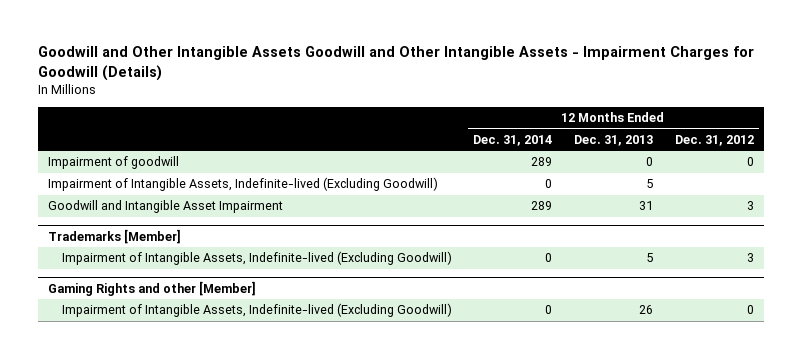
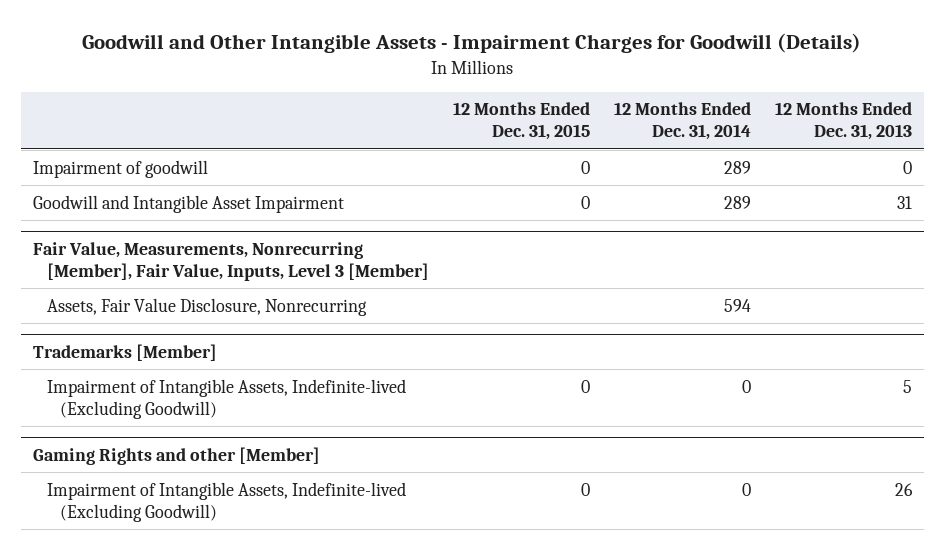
[37,46,754,82] Goodwill and Other Intangible Assets Goodwill and Other Intangible Assets - Impairment Charges for Goodwill (Details) -> [82,32,862,53] Goodwill and Other Intangible Assets - Impairment Charges for Goodwill (Details)
[674,135,754,147] Dec. 31, 2012 -> none
none -> [452,102,590,141] 12 Months Ended Dec. 31, 2015
[48,177,439,192] Impairment of Intangible Assets, Indefinite-lived (Excluding Goodwill) -> none
none -> [32,241,429,281] Fair Value, Measurements, Nonrecurring [Member], Fair Value, Inputs, Level 3 [Member]
none -> [46,297,367,316] Assets, Fair Value Disclosure, Nonrecurring

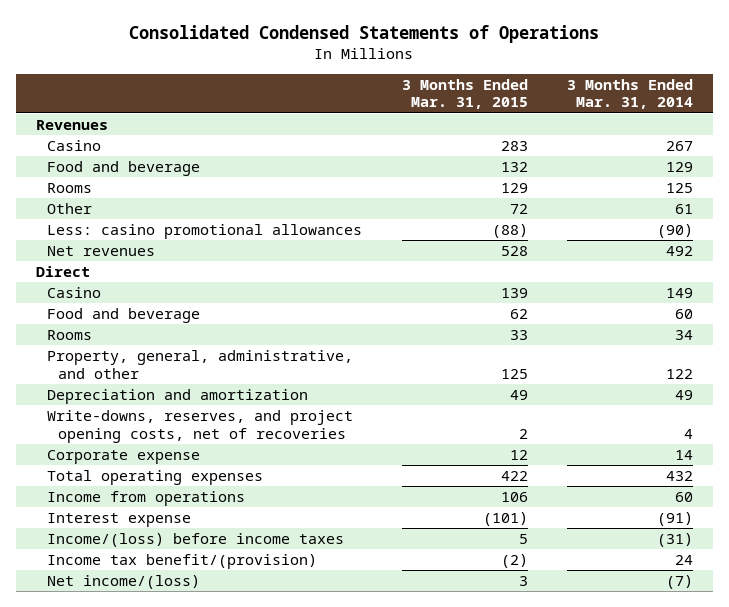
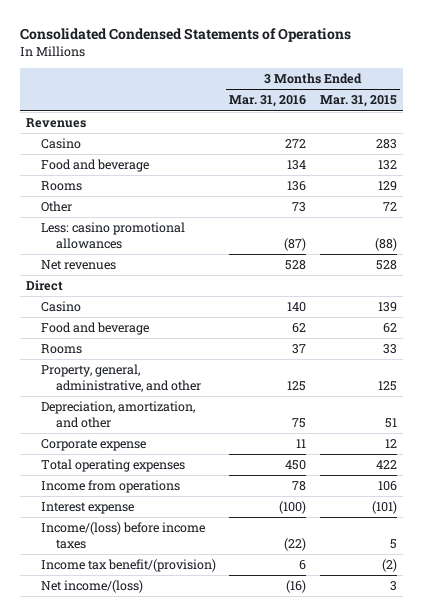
[567,78,694,110] 3 Months Ended Mar. 31, 2014 -> none
none -> [229,95,307,108] Mar. 31, 2016
[47,409,354,443] Write-downs, reserves, and project opening costs, net of recoveries -> none
[47,388,309,404] Depreciation and amortization -> [41,401,196,428] Depreciation, amortization, and other
[509,389,528,400] 49 -> [384,417,397,428] 51

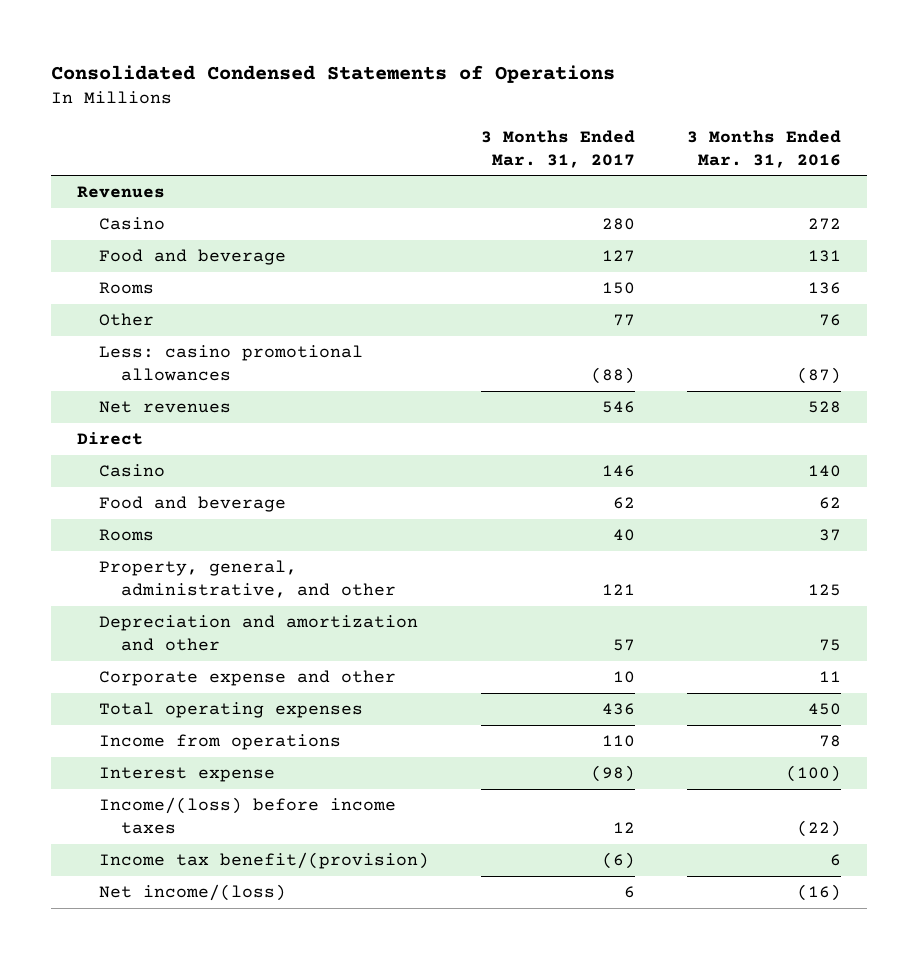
[319,95,397,108] Mar. 31, 2015 -> none
none -> [481,129,636,168] 3 Months Ended Mar. 31, 2017
[287,160,307,171] 134 -> [808,250,842,263] 131
[292,202,307,213] 73 -> [819,314,842,327] 76
[41,401,196,428] Depreciation, amortization, and other -> [99,615,419,652] Depreciation and amortization and other
[41,439,147,452] Corporate expense -> [99,670,397,687] Corporate expense and other

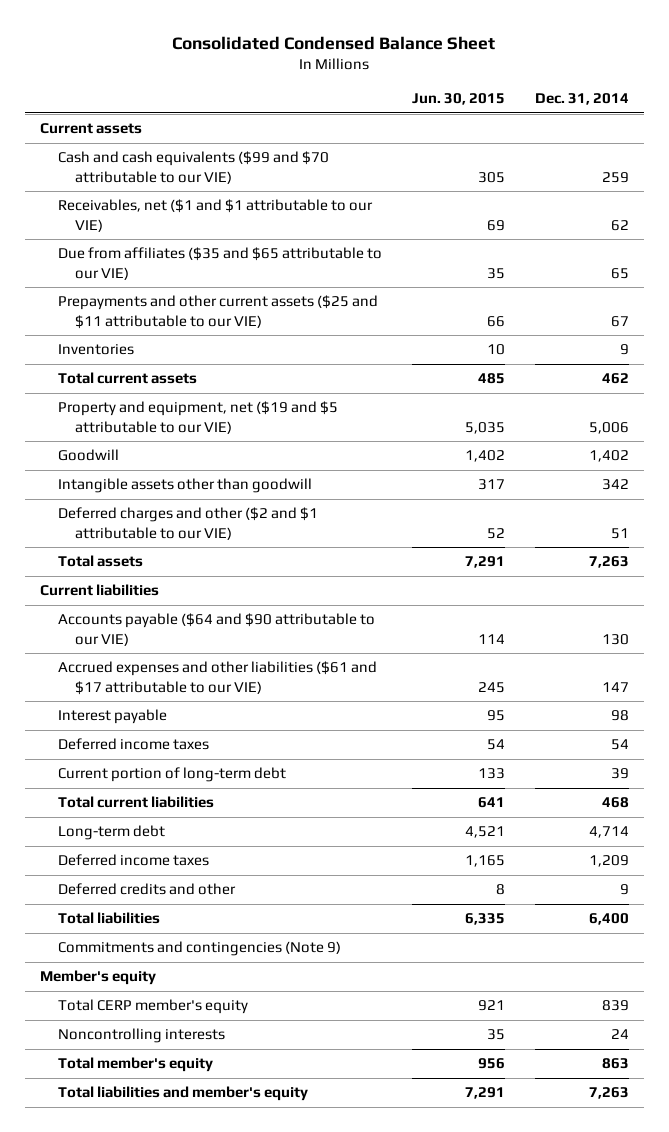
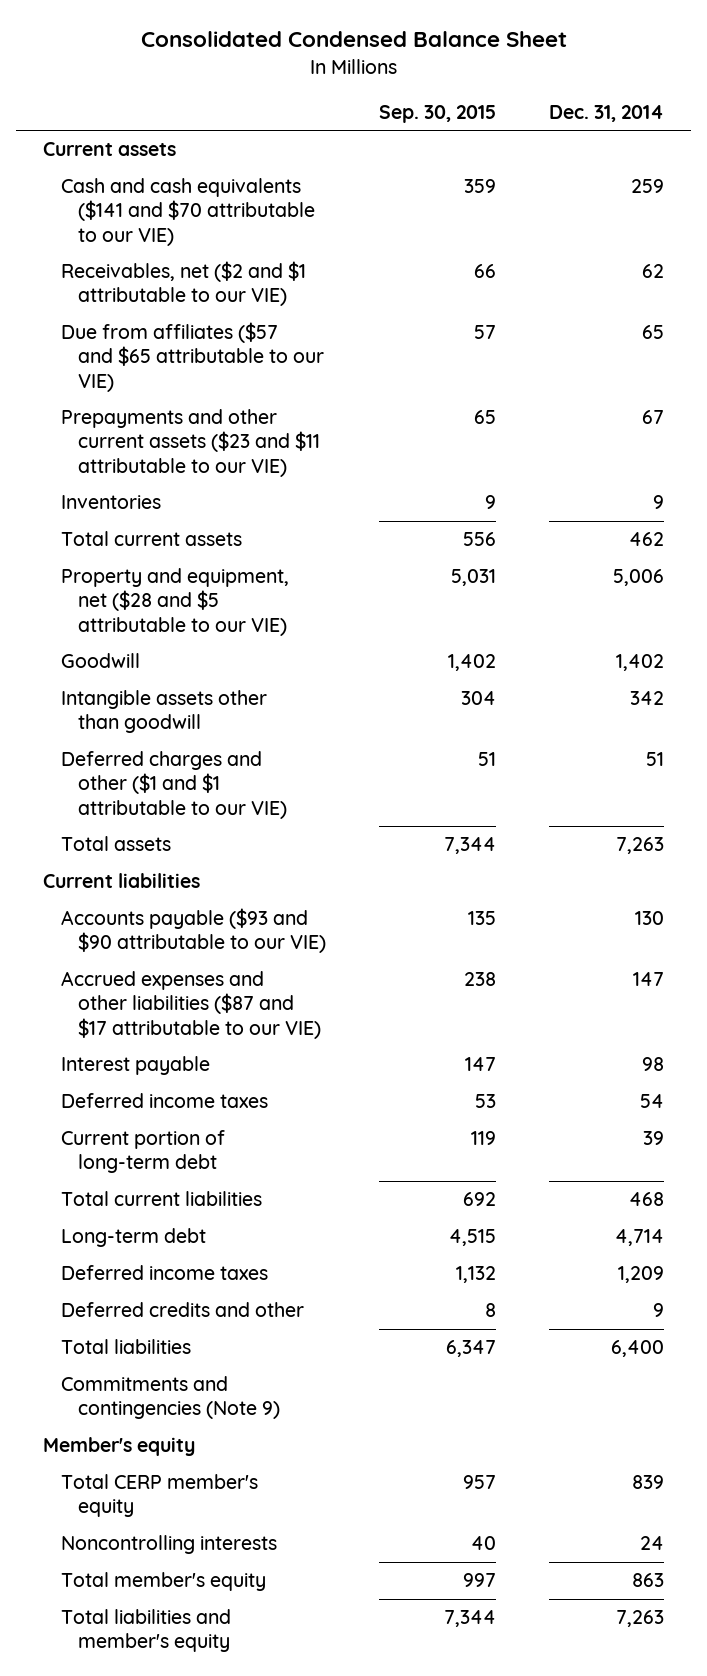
[411,93,505,106] Jun. 30, 2015 -> none
none -> [379,104,497,123] Sep. 30, 2015
[57,151,329,184] Cash and cash equivalents ($99 and $70 attributable to our VIE) -> [60,178,316,246] Cash and cash equivalents ($141 and $70 attributable to our VIE)
[57,199,373,232] Receivables, net ($1 and $1 attributable to our VIE) -> [60,261,306,307] Receivables, net ($2 and $1 attributable to our VIE)
[57,247,382,280] Due from affiliates ($35 and $65 attributable to our VIE) -> [60,322,325,392] Due from affiliates ($57 and $65 attributable to our VIE)
[57,295,378,329] Prepayments and other current assets ($25 and $11 attributable to our VIE) -> [60,409,321,477] Prepayments and other current assets ($23 and $11 attributable to our VIE)
[57,401,338,434] Property and equipment, net ($19 and $5 attributable to our VIE) -> [60,568,289,636] Property and equipment, net ($28 and $5 attributable to our VIE)
[57,507,318,540] Deferred charges and other ($2 and $1 attributable to our VIE) -> [60,751,288,819] Deferred charges and other ($1 and $1 attributable to our VIE)
[57,613,375,646] Accounts payable ($64 and $90 attributable to our VIE) -> [60,908,327,954] Accounts payable ($93 and $90 attributable to our VIE)
[57,661,377,695] Accrued expenses and other liabilities ($61 and $17 attributable to our VIE) -> [60,971,322,1039] Accrued expenses and other liabilities ($87 and $17 attributable to our VIE)

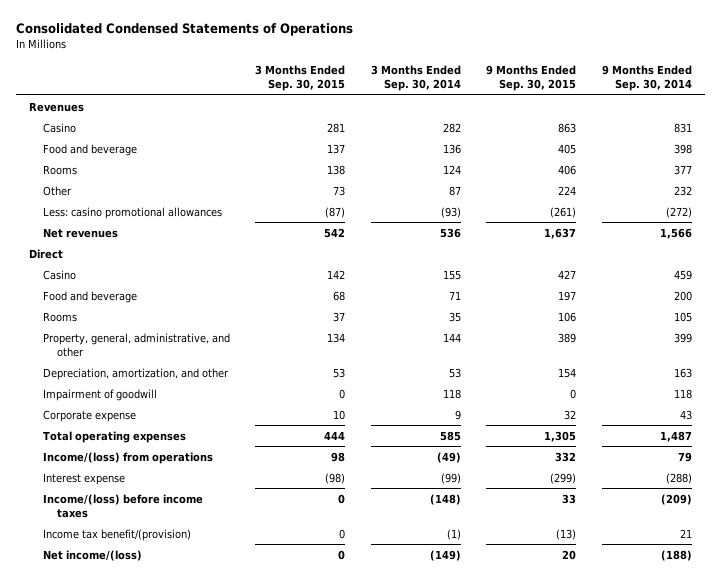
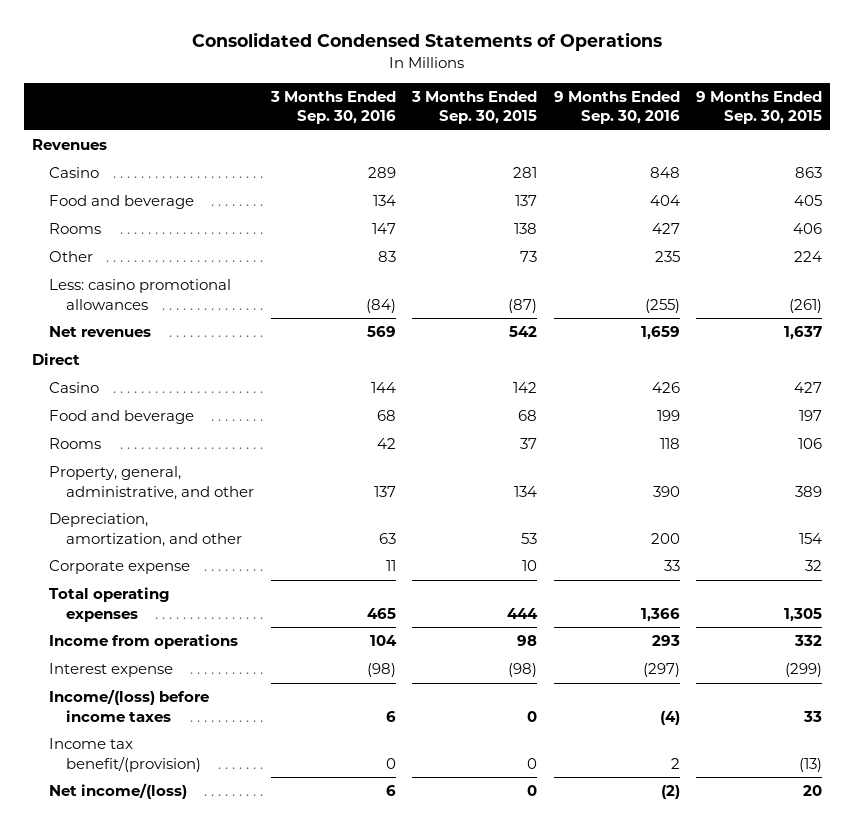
[370,65,461,92] 3 Months Ended Sep. 30, 2014 -> none
[602,65,693,92] 9 Months Ended Sep. 30, 2014 -> none
none -> [269,90,396,125] 3 Months Ended Sep. 30, 2016
none -> [553,90,680,125] 9 Months Ended Sep. 30, 2016
[42,388,157,401] Impairment of goodwill -> none
[42,451,213,464] Income/(loss) from operations -> [49,634,239,650] Income from operations

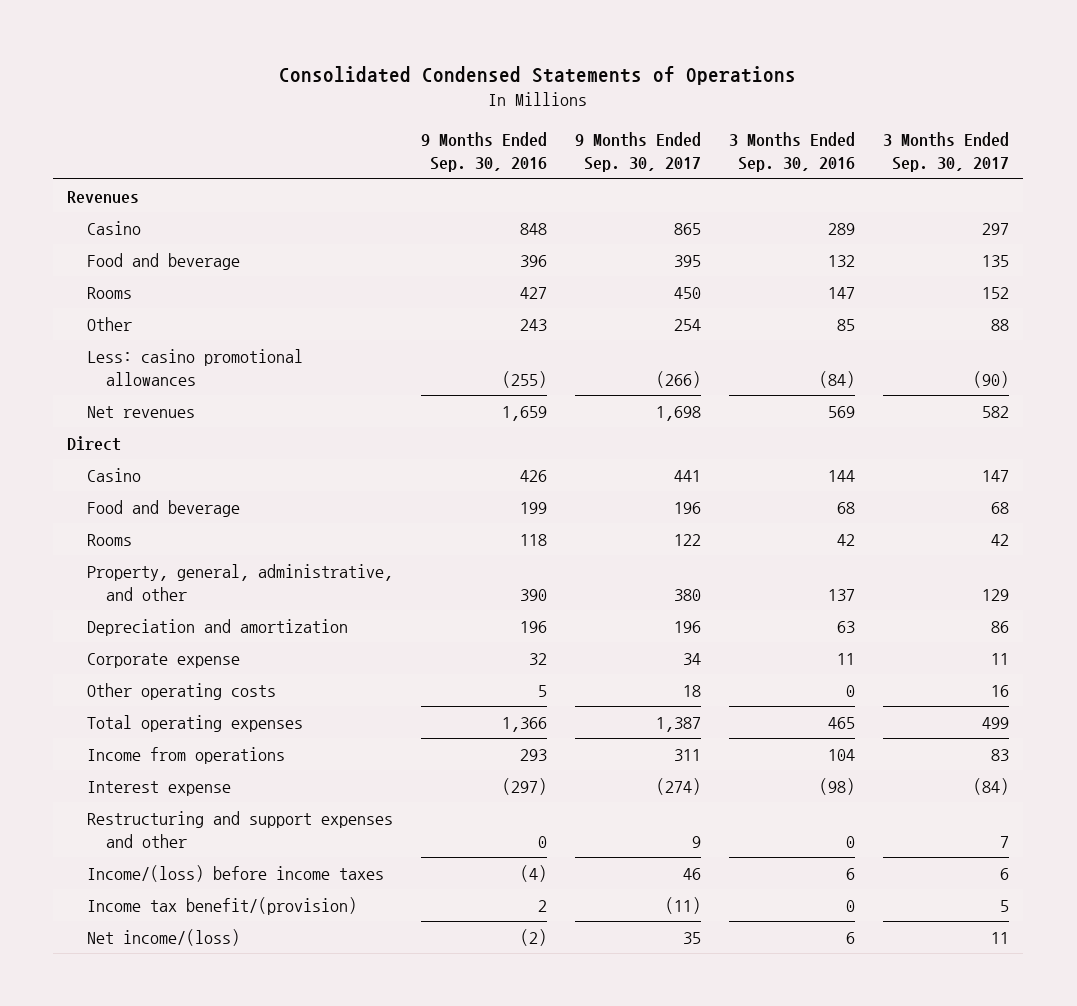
[411,90,538,125] 3 Months Ended Sep. 30, 2015 -> none
[696,90,823,125] 9 Months Ended Sep. 30, 2015 -> none
none -> [575,132,702,173] 9 Months Ended Sep. 30, 2017
none -> [883,132,1010,173] 3 Months Ended Sep. 30, 2017
[372,195,396,207] 134 -> [828,254,856,267] 132
[649,195,680,207] 404 -> [519,254,547,267] 396
[377,251,396,263] 83 -> [837,318,856,331] 85
[654,251,680,263] 235 -> [519,318,547,331] 243
[49,513,243,547] Depreciation, amortization, and other -> [86,618,348,636] Depreciation and amortization
[650,532,680,544] 200 -> [519,620,547,633] 196
[663,560,680,572] 33 -> [528,652,547,665] 32
none -> [86,682,276,700] Other operating costs
none -> [86,810,393,848] Restructuring and support expenses and other

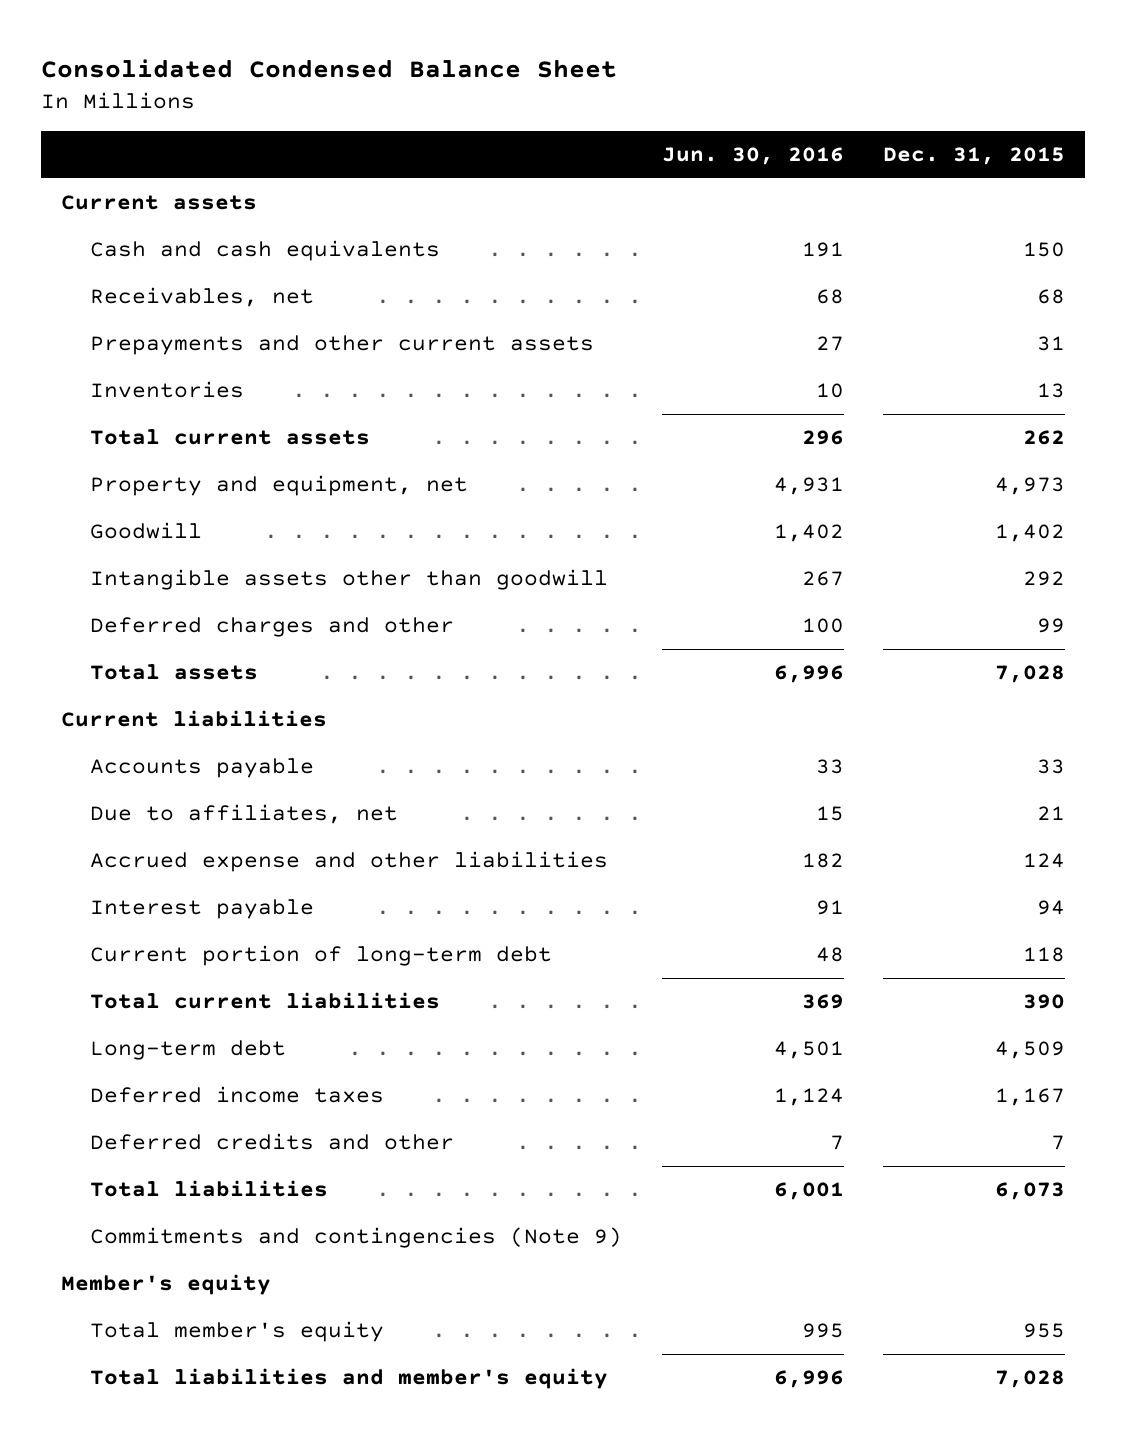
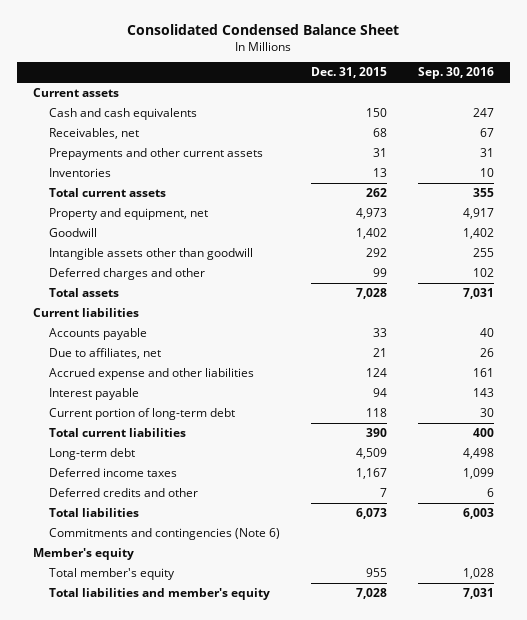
[661,146,844,165] Jun. 30, 2016 -> none
none -> [418,67,495,80] Sep. 30, 2016
[89,1227,622,1249] Commitments and contingencies (Note 9) -> [48,527,280,540] Commitments and contingencies (Note 6)

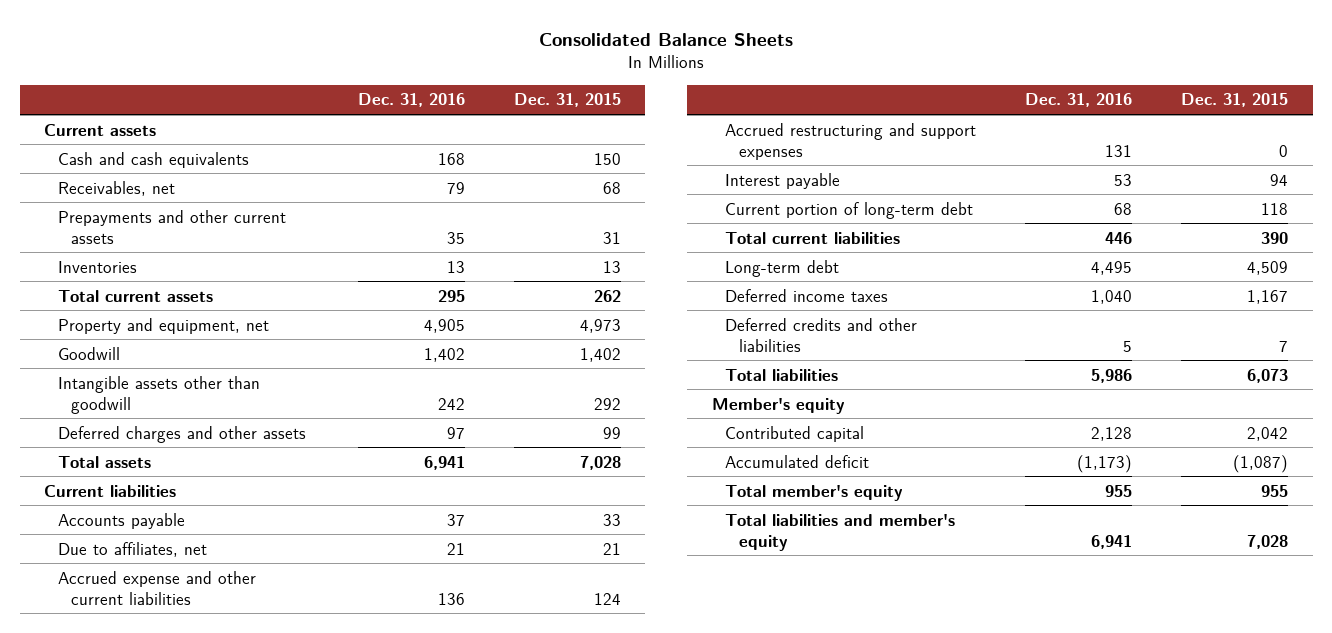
[127,24,400,36] Consolidated Condensed Balance Sheet -> [539,32,794,46] Consolidated Balance Sheets
[418,67,495,80] Sep. 30, 2016 -> none
none -> [357,93,465,108] Dec. 31, 2016
[48,267,205,280] Deferred charges and other -> [57,425,306,443] Deferred charges and other assets
[48,367,254,380] Accrued expense and other liabilities -> [57,570,256,605] Accrued expense and other current liabilities
none -> [725,122,977,160] Accrued restructuring and support expenses
[48,487,198,497] Deferred credits and other -> [725,317,918,352] Deferred credits and other liabilities
[48,527,280,540] Commitments and contingencies (Note 6) -> none
none -> [725,425,865,442] Contributed capital
none -> [725,454,870,468] Accumulated deficit

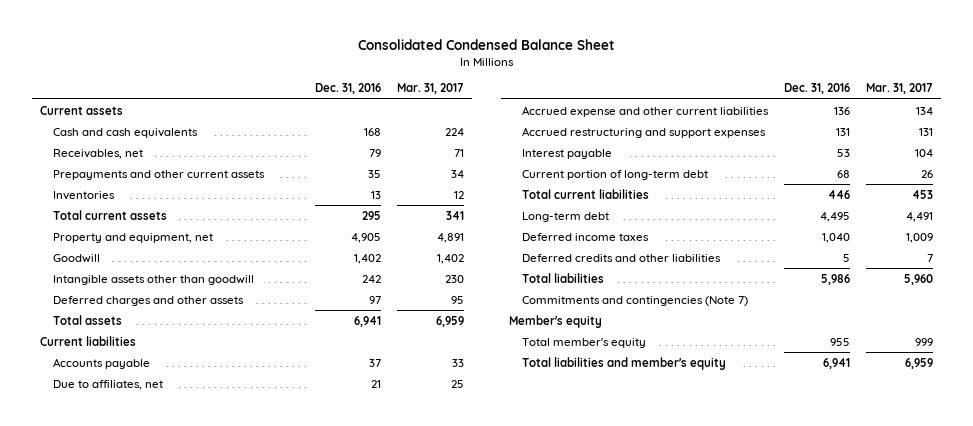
[539,32,794,46] Consolidated Balance Sheets -> [357,39,615,51] Consolidated Condensed Balance Sheet
[513,93,621,108] Dec. 31, 2015 -> none
none -> [397,83,465,95] Mar. 31, 2017
none -> [521,295,748,306] Commitments and contingencies (Note 7)
[725,425,865,442] Contributed capital -> none
[725,454,870,468] Accumulated deficit -> none

